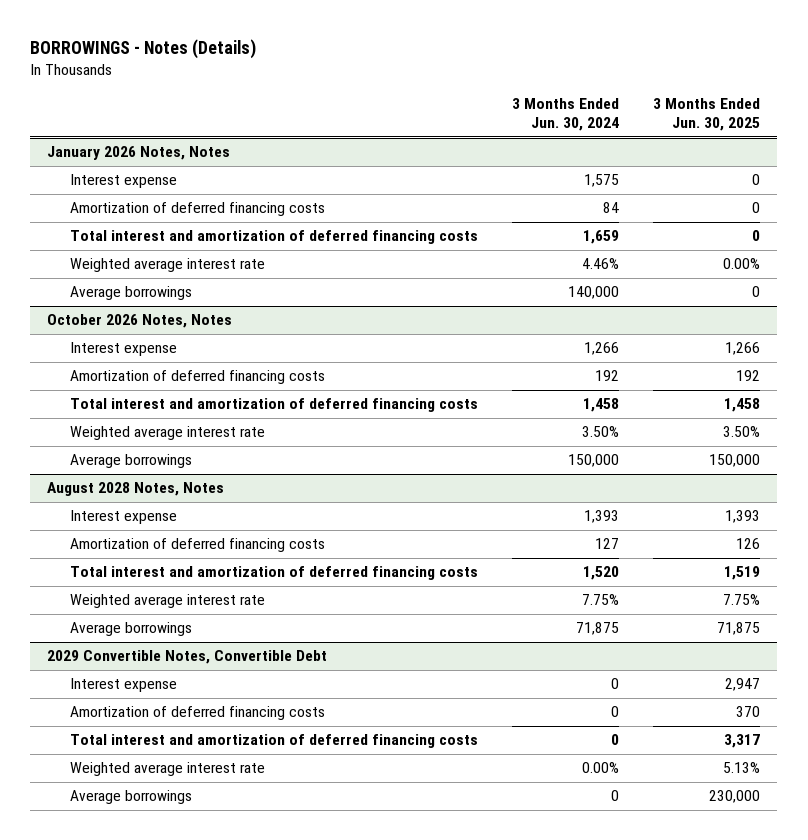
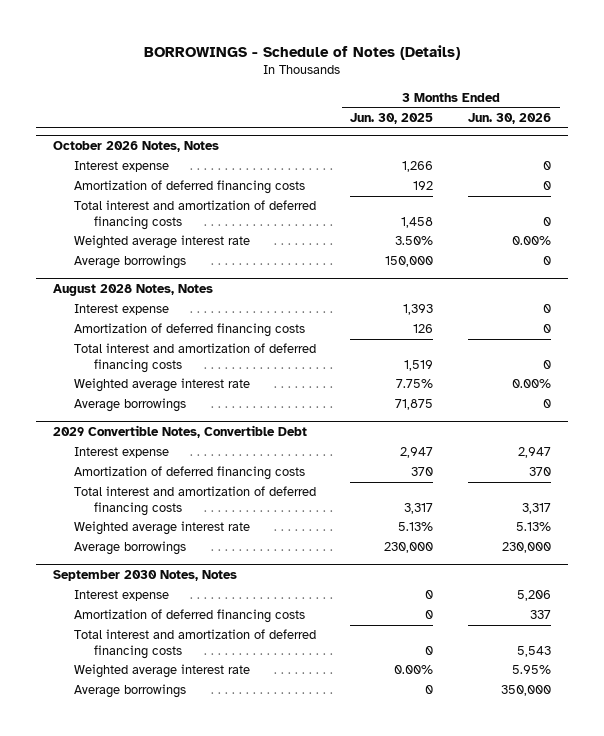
[30,39,257,60] BORROWINGS - Notes (Details) -> [144,44,461,60] BORROWINGS - Schedule of Notes (Details)
[512,98,620,132] 3 Months Ended Jun. 30, 2024 -> none
none -> [467,112,551,124] Jun. 30, 2026
[47,146,231,161] January 2026 Notes, Notes -> none
[70,174,178,189] Interest expense -> none
[70,202,326,217] Amortization of deferred financing costs -> none
[70,230,479,245] Total interest and amortization of deferred financing costs -> none
[70,258,266,273] Weighted average interest rate -> none
[70,286,193,301] Average borrowings -> none
none -> [53,570,238,582] September 2030 Notes, Notes
none -> [73,590,169,602] Interest expense
none -> [73,609,305,624] Amortization of deferred financing costs
none -> [73,629,316,660] Total interest and amortization of deferred financing costs
none -> [73,664,250,679] Weighted average interest rate
none -> [73,684,186,699] Average borrowings

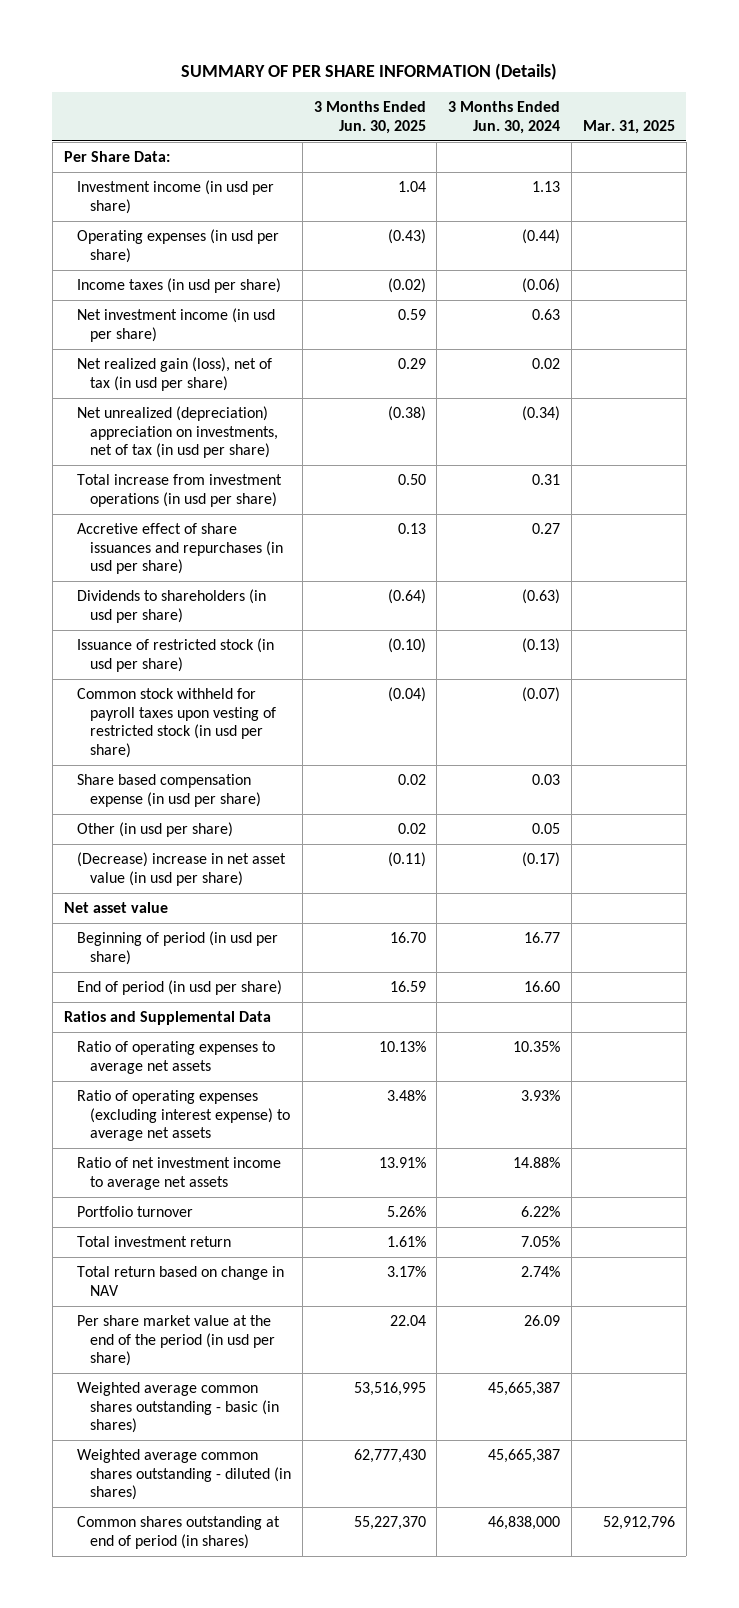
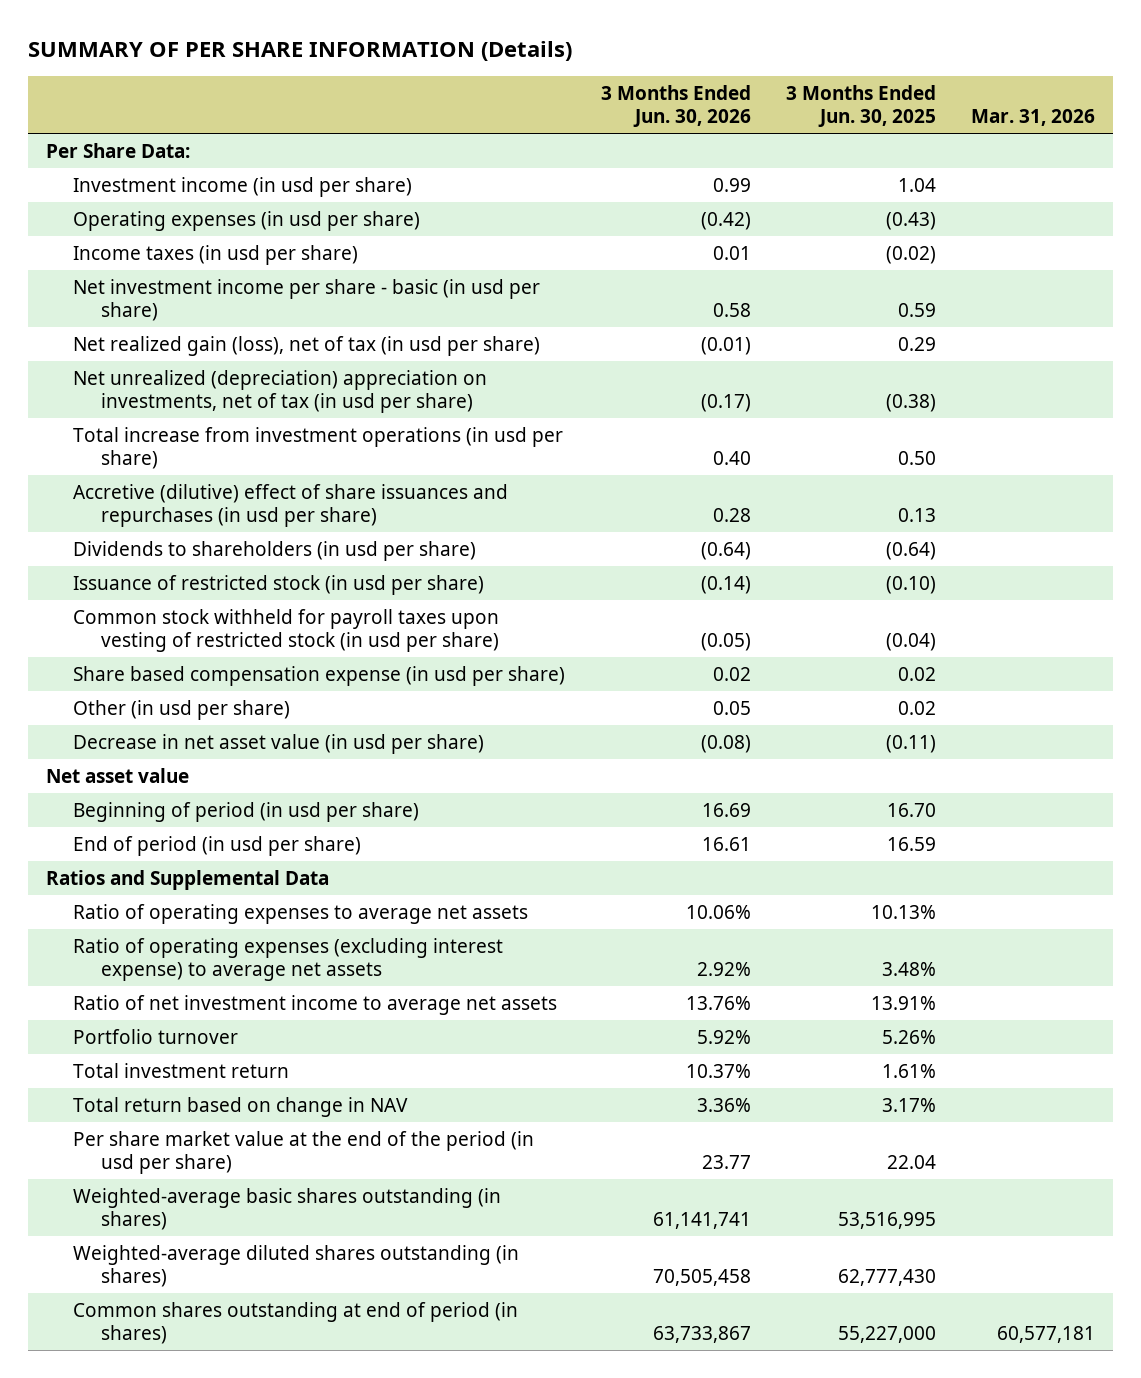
[448,101,561,134] 3 Months Ended Jun. 30, 2024 -> none
[582,119,675,134] Mar. 31, 2025 -> none
none -> [600,85,751,128] 3 Months Ended Jun. 30, 2026
none -> [971,109,1096,127] Mar. 31, 2026
[76,308,275,342] Net investment income (in usd per share) -> [73,278,541,321] Net investment income per share - basic (in usd per share)
[76,523,283,575] Accretive effect of share issuances and repurchases (in usd per share) -> [73,483,509,527] Accretive (dilutive) effect of share issuances and repurchases (in usd per share)
[76,852,286,886] (Decrease) increase in net asset value (in usd per share) -> [73,733,485,754] Decrease in net asset value (in usd per share)
[76,1382,279,1434] Weighted average common shares outstanding - basic (in shares) -> [73,1187,502,1230] Weighted-average basic shares outstanding (in shares)
[76,1449,291,1501] Weighted average common shares outstanding - diluted (in shares) -> [73,1244,520,1287] Weighted-average diluted shares outstanding (in shares)
[353,1516,426,1531] 55,227,370 -> [838,1325,937,1343] 55,227,000

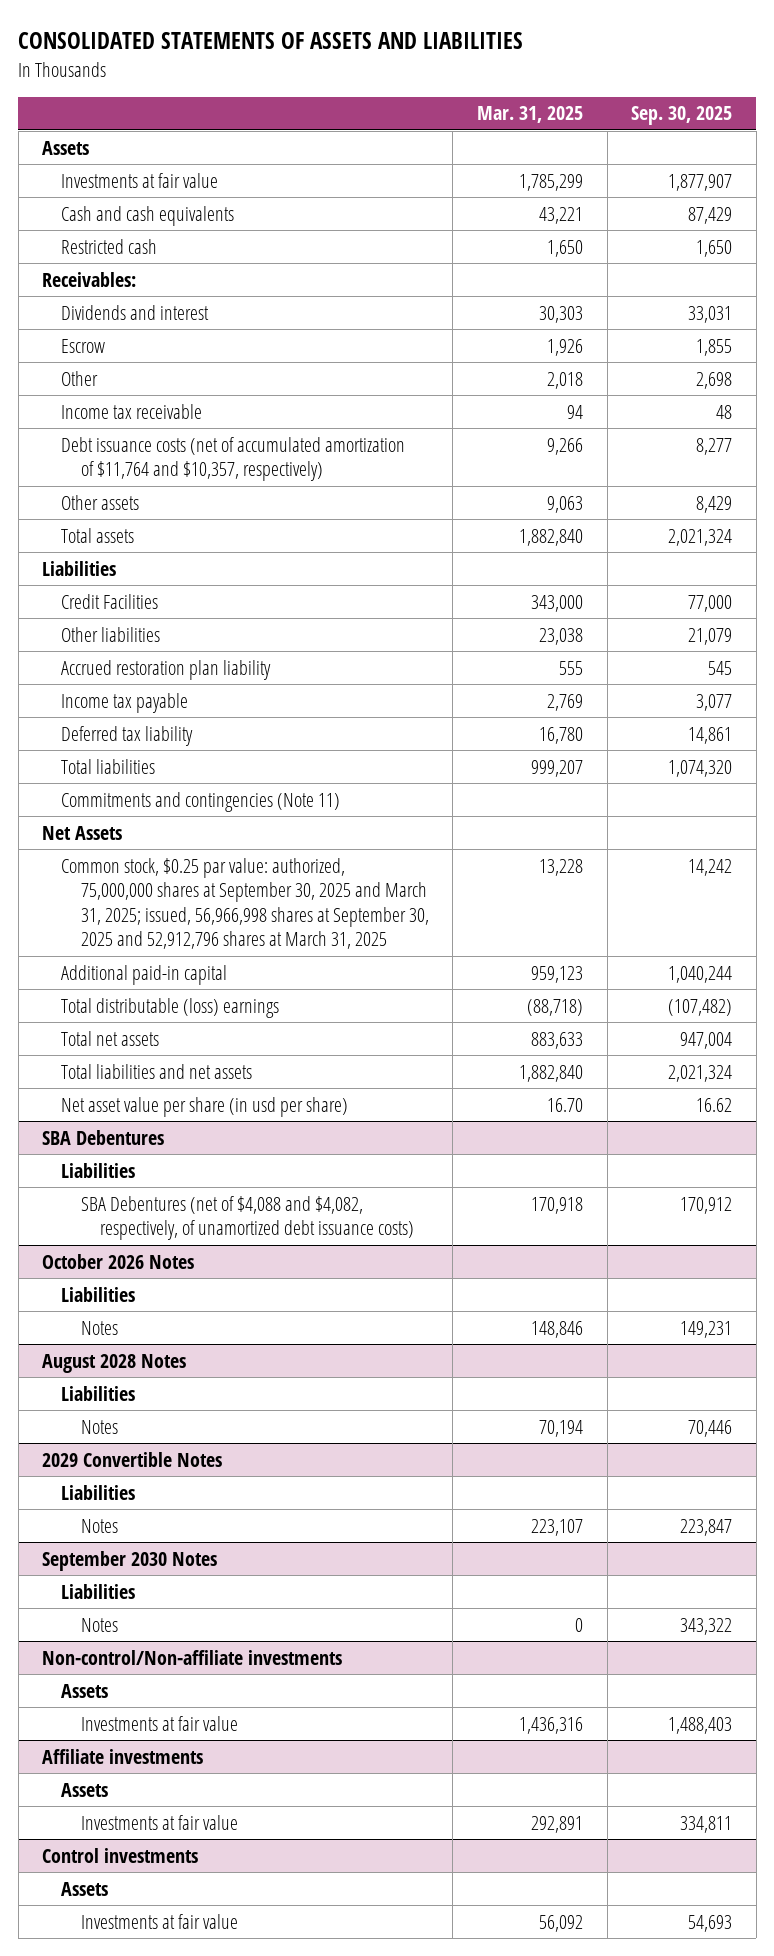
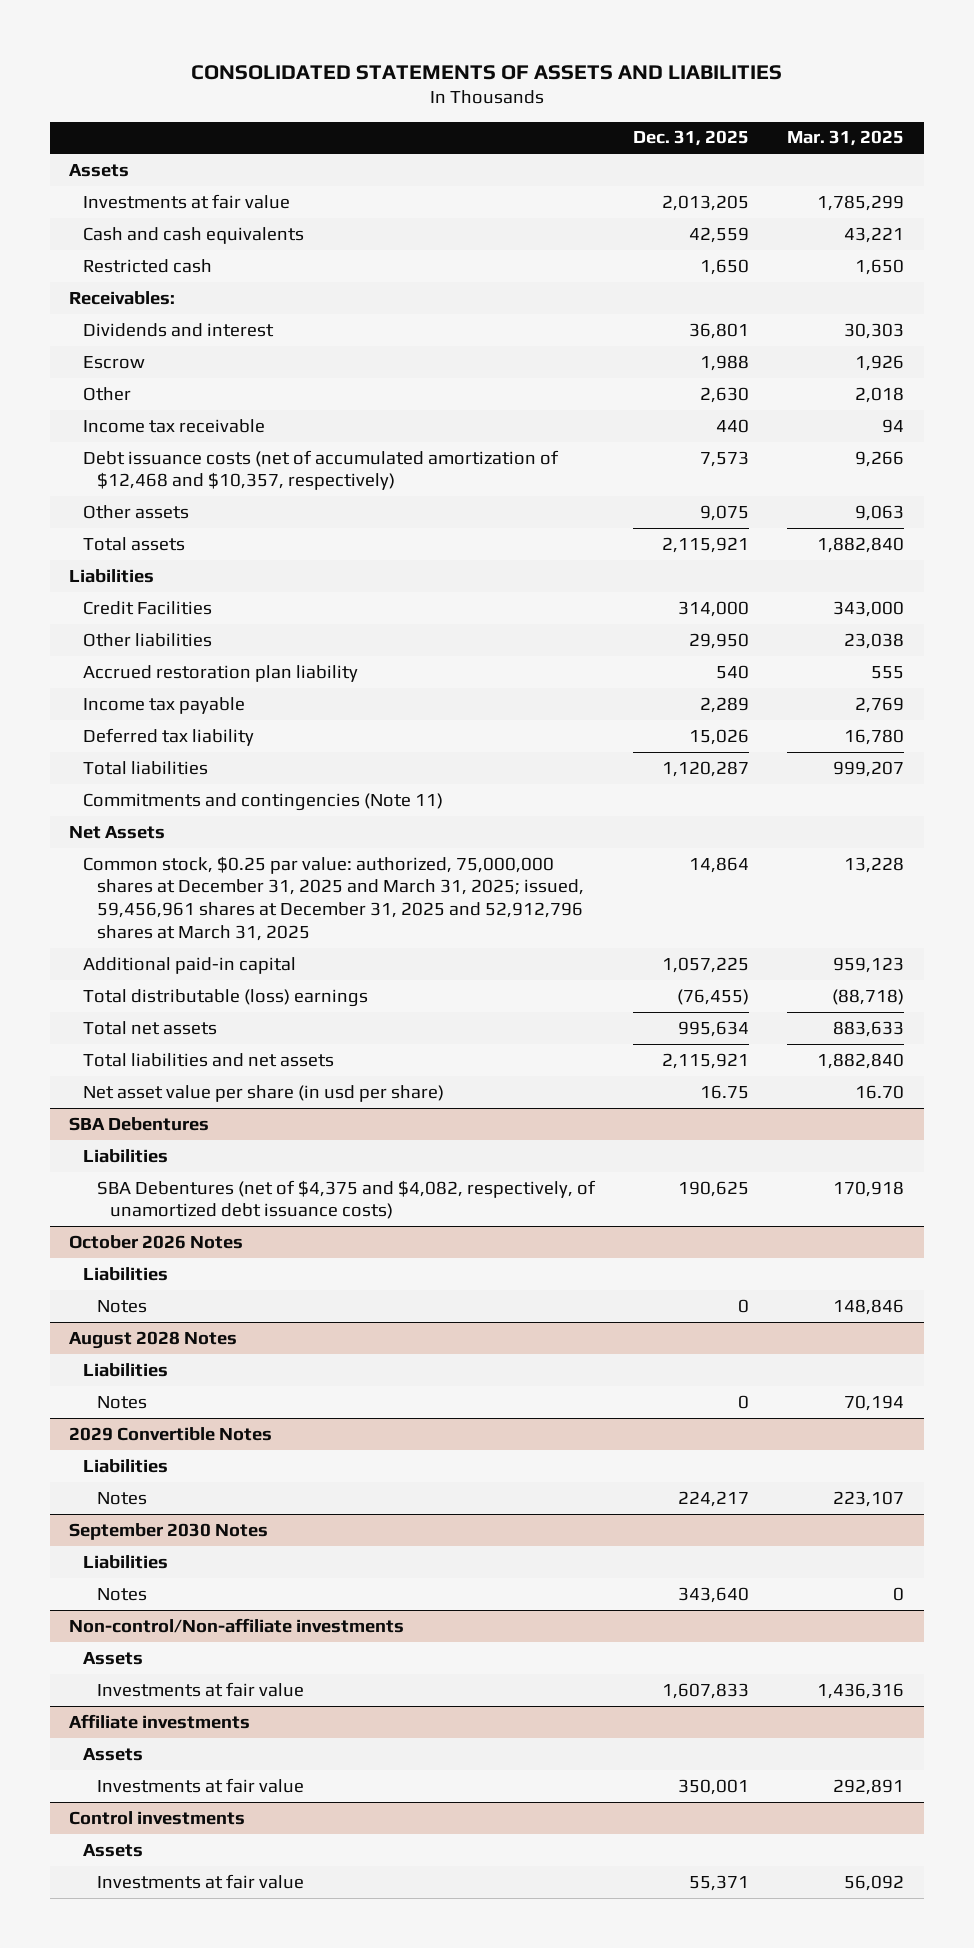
[631,106,733,126] Sep. 30, 2025 -> none
none -> [632,130,749,147] Dec. 31, 2025
[61,436,406,482] Debt issuance costs (net of accumulated amortization of $11,764 and $10,357, respectively) -> [82,449,559,491] Debt issuance costs (net of accumulated amortization of $12,468 and $10,357, respectively)
[61,857,429,950] Common stock, $0.25 par value: authorized, 75,000,000 shares at September 30, 2025 and March 31, 2025; issued, 56,966,998 shares at September 30, 2025 and 52,912,796 shares at March 31, 2025 -> [82,855,584,941] Common stock, $0.25 par value: authorized, 75,000,000 shares at December 31, 2025 and March 31, 2025; issued, 59,456,961 shares at December 31, 2025 and 52,912,796 shares at March 31, 2025
[80,1195,415,1241] SBA Debentures (net of $4,088 and $4,082, respectively, of unamortized debt issuance costs) -> [96,1179,596,1220] SBA Debentures (net of $4,375 and $4,082, respectively, of unamortized debt issuance costs)

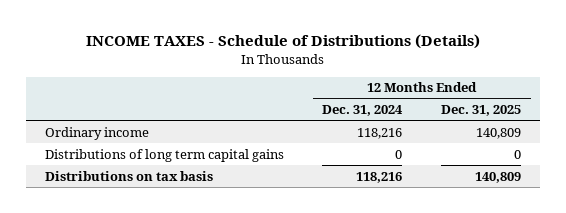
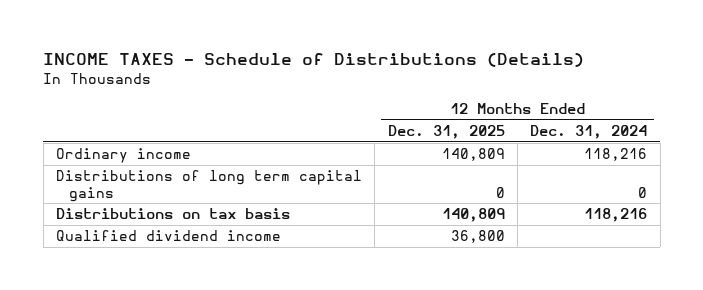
none -> [55,230,281,242] Qualified dividend income

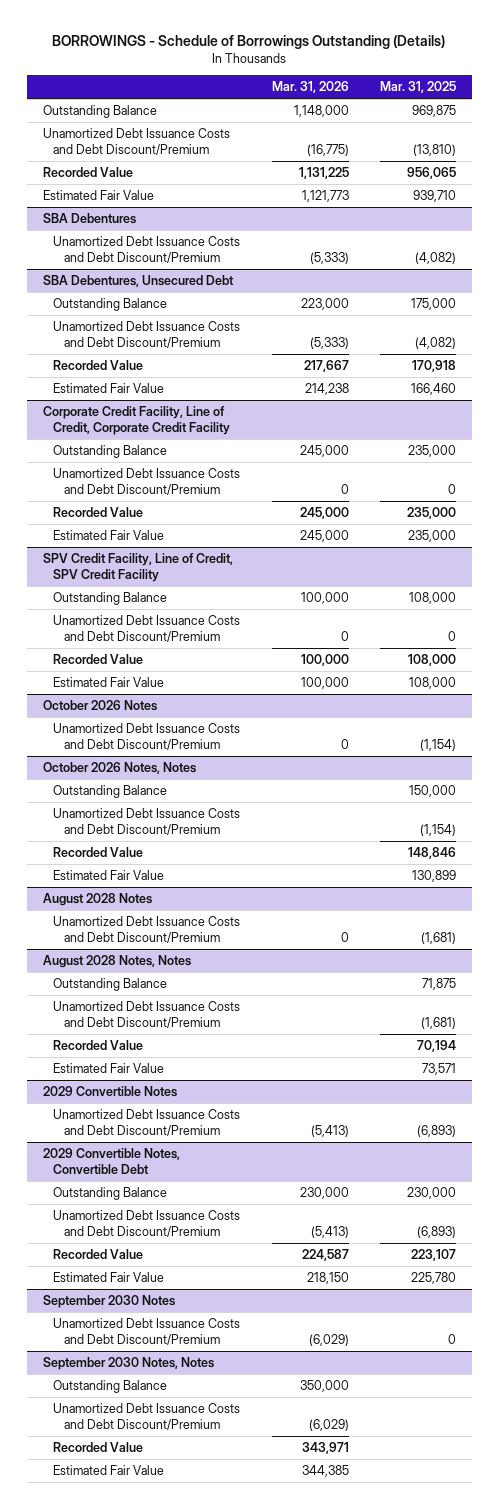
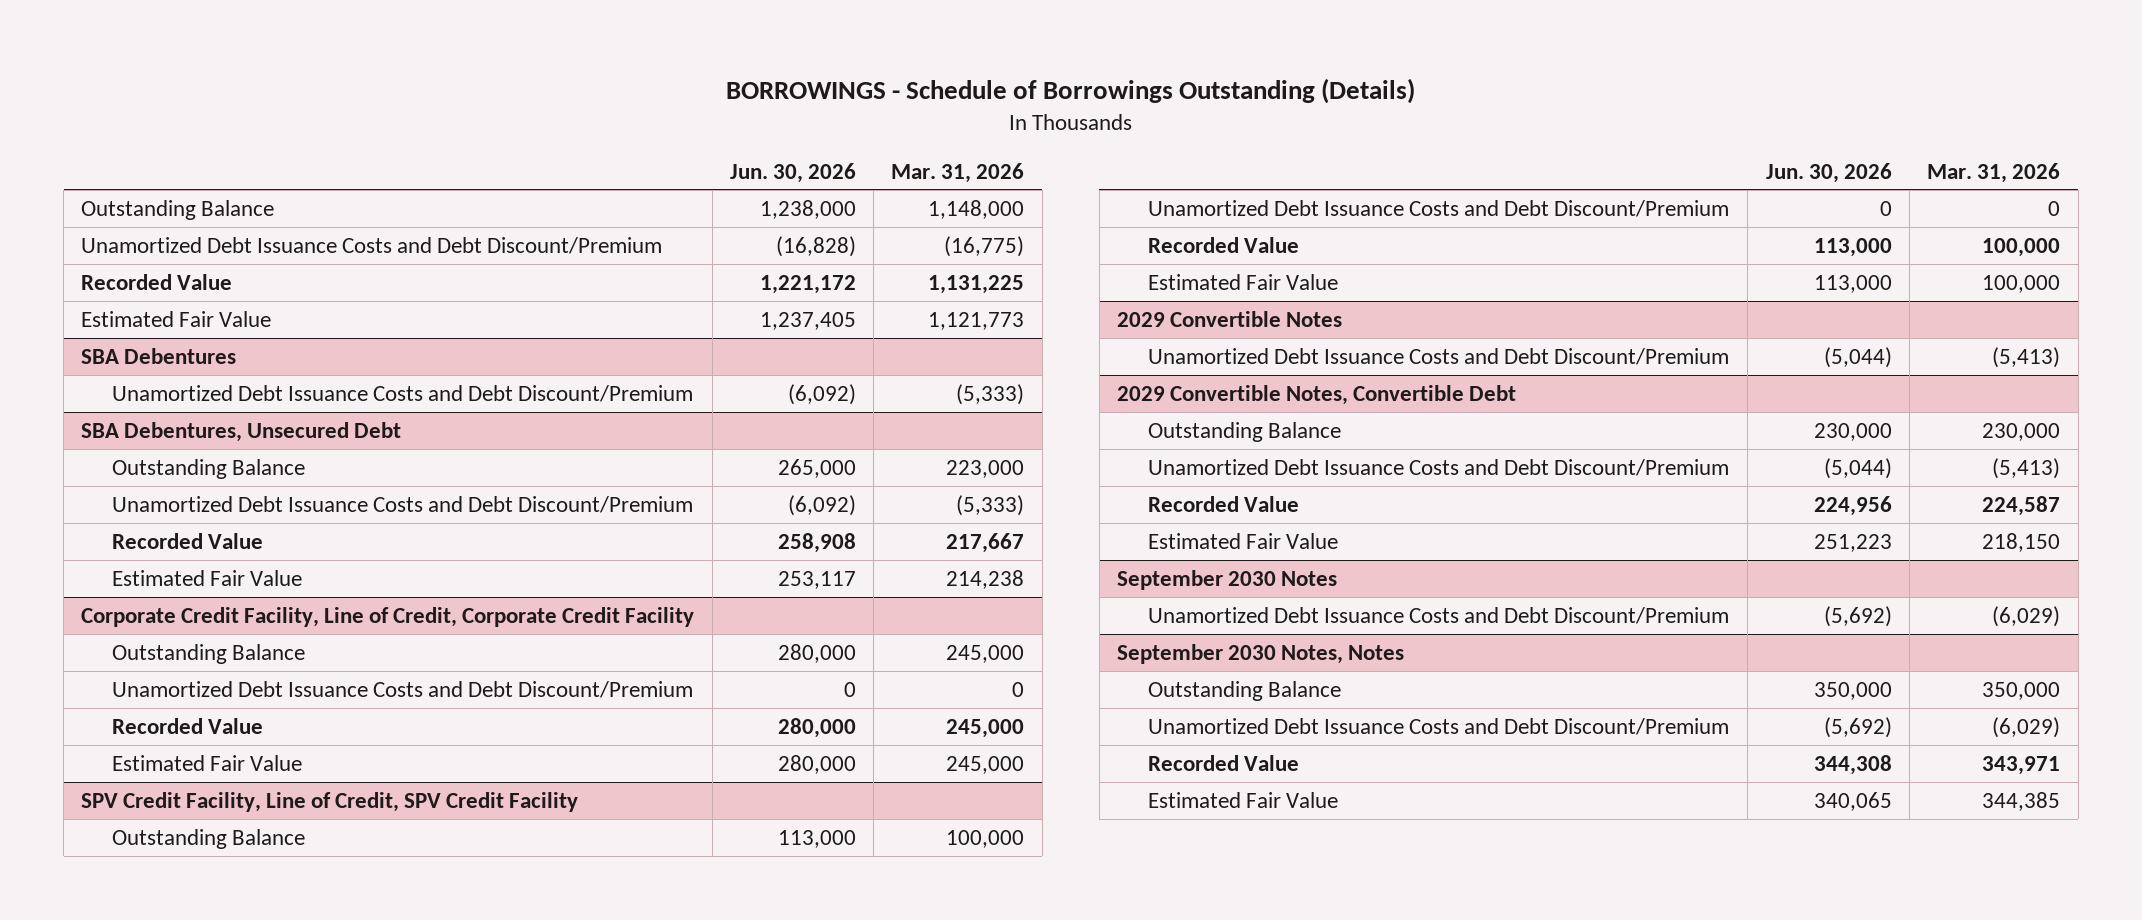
[380,80,457,93] Mar. 31, 2025 -> none
none -> [729,162,856,183] Jun. 30, 2026
[42,700,157,712] October 2026 Notes -> none
[53,723,241,750] Unamortized Debt Issuance Costs and Debt Discount/Premium -> none
[42,762,196,775] October 2026 Notes, Notes -> none
[53,785,168,799] Outstanding Balance -> none
[53,808,241,835] Unamortized Debt Issuance Costs and Debt Discount/Premium -> none
[53,847,144,858] Recorded Value -> none
[53,870,165,881] Estimated Fair Value -> none
[42,893,152,907] August 2028 Notes -> none
[53,916,241,943] Unamortized Debt Issuance Costs and Debt Discount/Premium -> none
[42,955,191,969] August 2028 Notes, Notes -> none
[53,978,168,992] Outstanding Balance -> none
[53,1001,241,1028] Unamortized Debt Issuance Costs and Debt Discount/Premium -> none
[53,1040,144,1051] Recorded Value -> none
[53,1063,165,1074] Estimated Fair Value -> none

